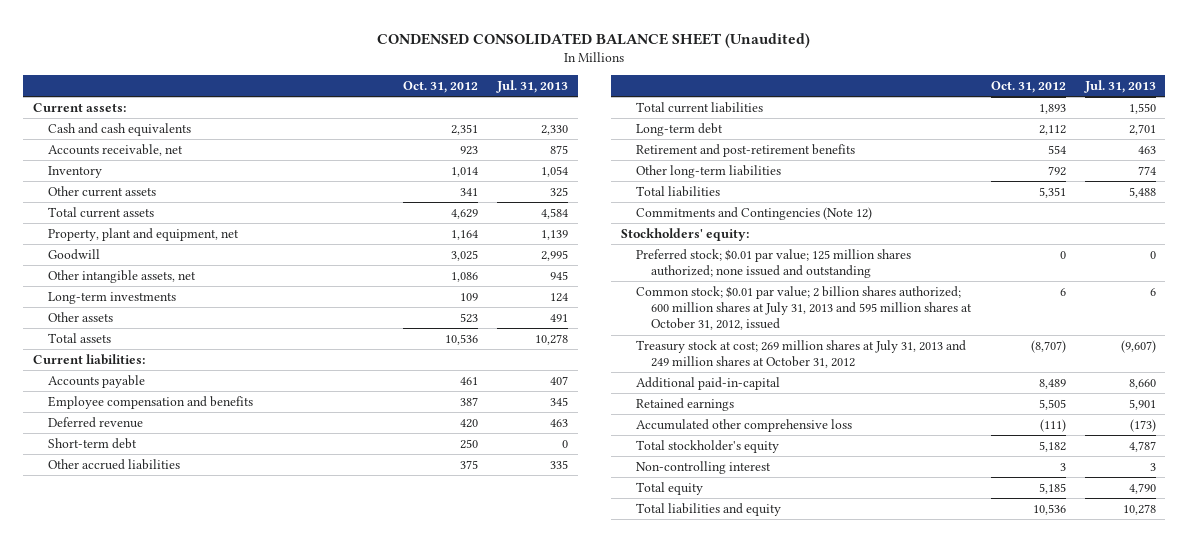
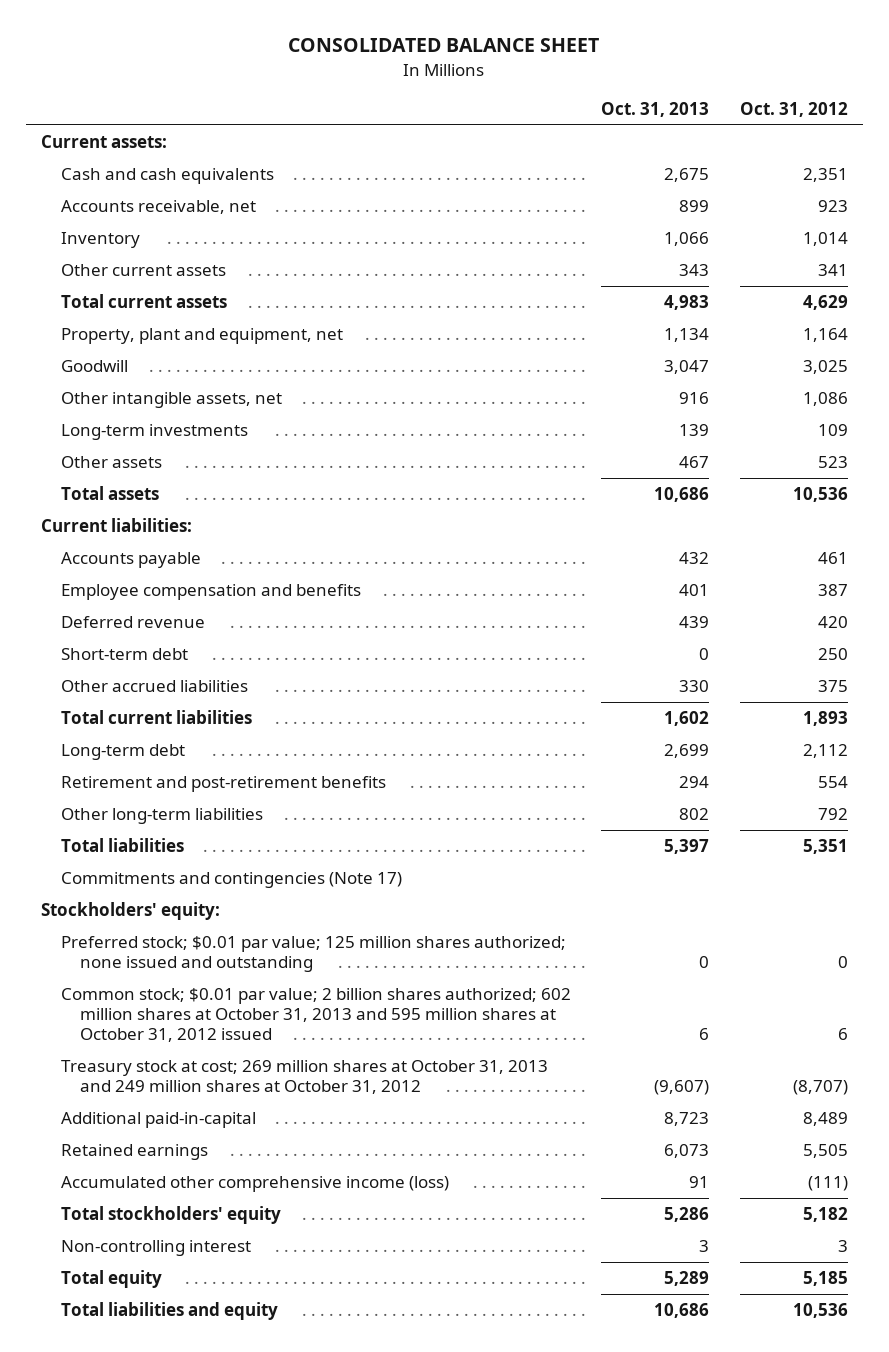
[377,33,811,49] CONDENSED CONSOLIDATED BALANCE SHEET (Unaudited) -> [288,38,600,53] CONSOLIDATED BALANCE SHEET
[496,80,569,94] Jul. 31, 2013 -> none
none -> [601,101,710,117] Oct. 31, 2013
[635,206,872,220] Commitments and Contingencies (Note 12) -> [60,872,402,889] Commitments and contingencies (Note 17)
[635,285,973,331] Common stock; $0.01 par value; 2 billion shares authorized; 600 million shares at July 31, 2013 and 595 million shares at October 31, 2012, issued -> [60,988,571,1043] Common stock; $0.01 par value; 2 billion shares authorized; 602 million shares at October 31, 2013 and 595 million shares at October 31, 2012 issued
[635,339,966,369] Treasury stock at cost; 269 million shares at July 31, 2013 and 249 million shares at October 31, 2012 -> [60,1060,548,1095] Treasury stock at cost; 269 million shares at October 31, 2013 and 249 million shares at October 31, 2012
[635,418,852,432] Accumulated other comprehensive loss -> [60,1176,449,1193] Accumulated other comprehensive income (loss)
[635,439,779,453] Total stockholder's equity -> [60,1206,281,1225] Total stockholders' equity

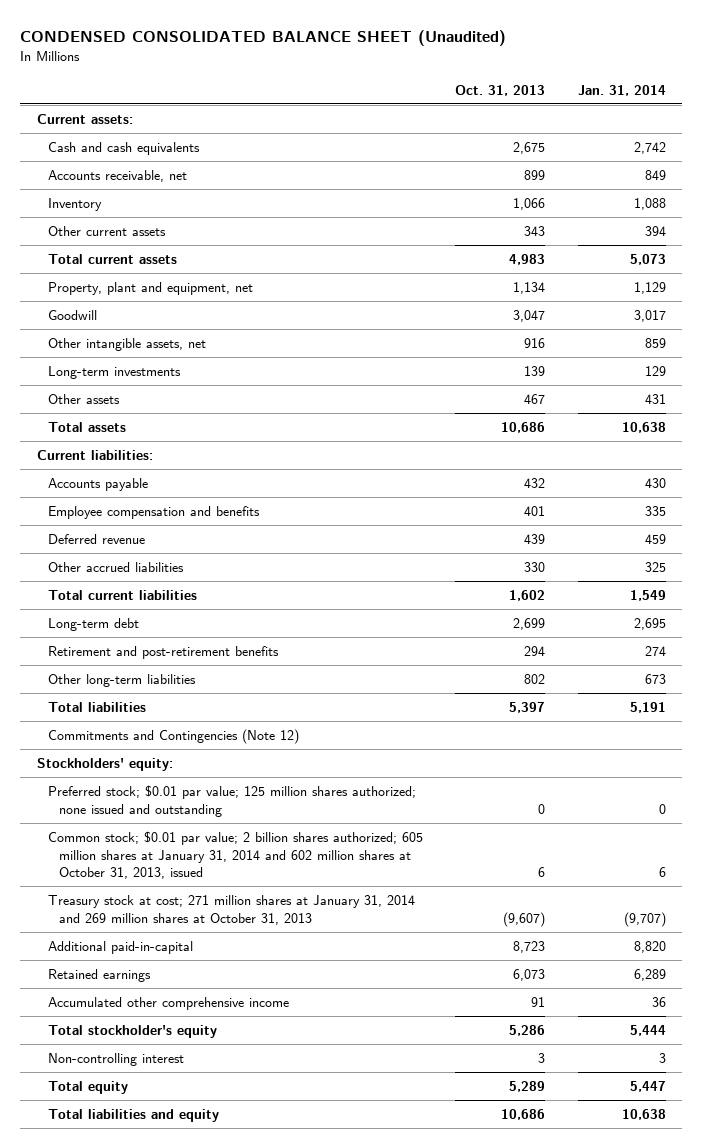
[288,38,600,53] CONSOLIDATED BALANCE SHEET -> [20,30,507,47] CONDENSED CONSOLIDATED BALANCE SHEET (Unaudited)
[739,101,848,117] Oct. 31, 2012 -> none
none -> [577,84,666,96] Jan. 31, 2014
[60,648,188,661] Short-term debt -> none
[60,872,402,889] Commitments and contingencies (Note 17) -> [47,729,299,745] Commitments and Contingencies (Note 12)
[60,988,571,1043] Common stock; $0.01 par value; 2 billion shares authorized; 602 million shares at October 31, 2013 and 595 million shares at October 31, 2012 issued -> [47,831,423,880] Common stock; $0.01 par value; 2 billion shares authorized; 605 million shares at January 31, 2014 and 602 million shares at October 31, 2013, issued
[60,1060,548,1095] Treasury stock at cost; 269 million shares at October 31, 2013 and 249 million shares at October 31, 2012 -> [47,895,415,925] Treasury stock at cost; 271 million shares at January 31, 2014 and 269 million shares at October 31, 2013
[60,1176,449,1193] Accumulated other comprehensive income (loss) -> [47,997,289,1011] Accumulated other comprehensive income
[60,1206,281,1225] Total stockholders' equity -> [47,1025,217,1039] Total stockholder's equity

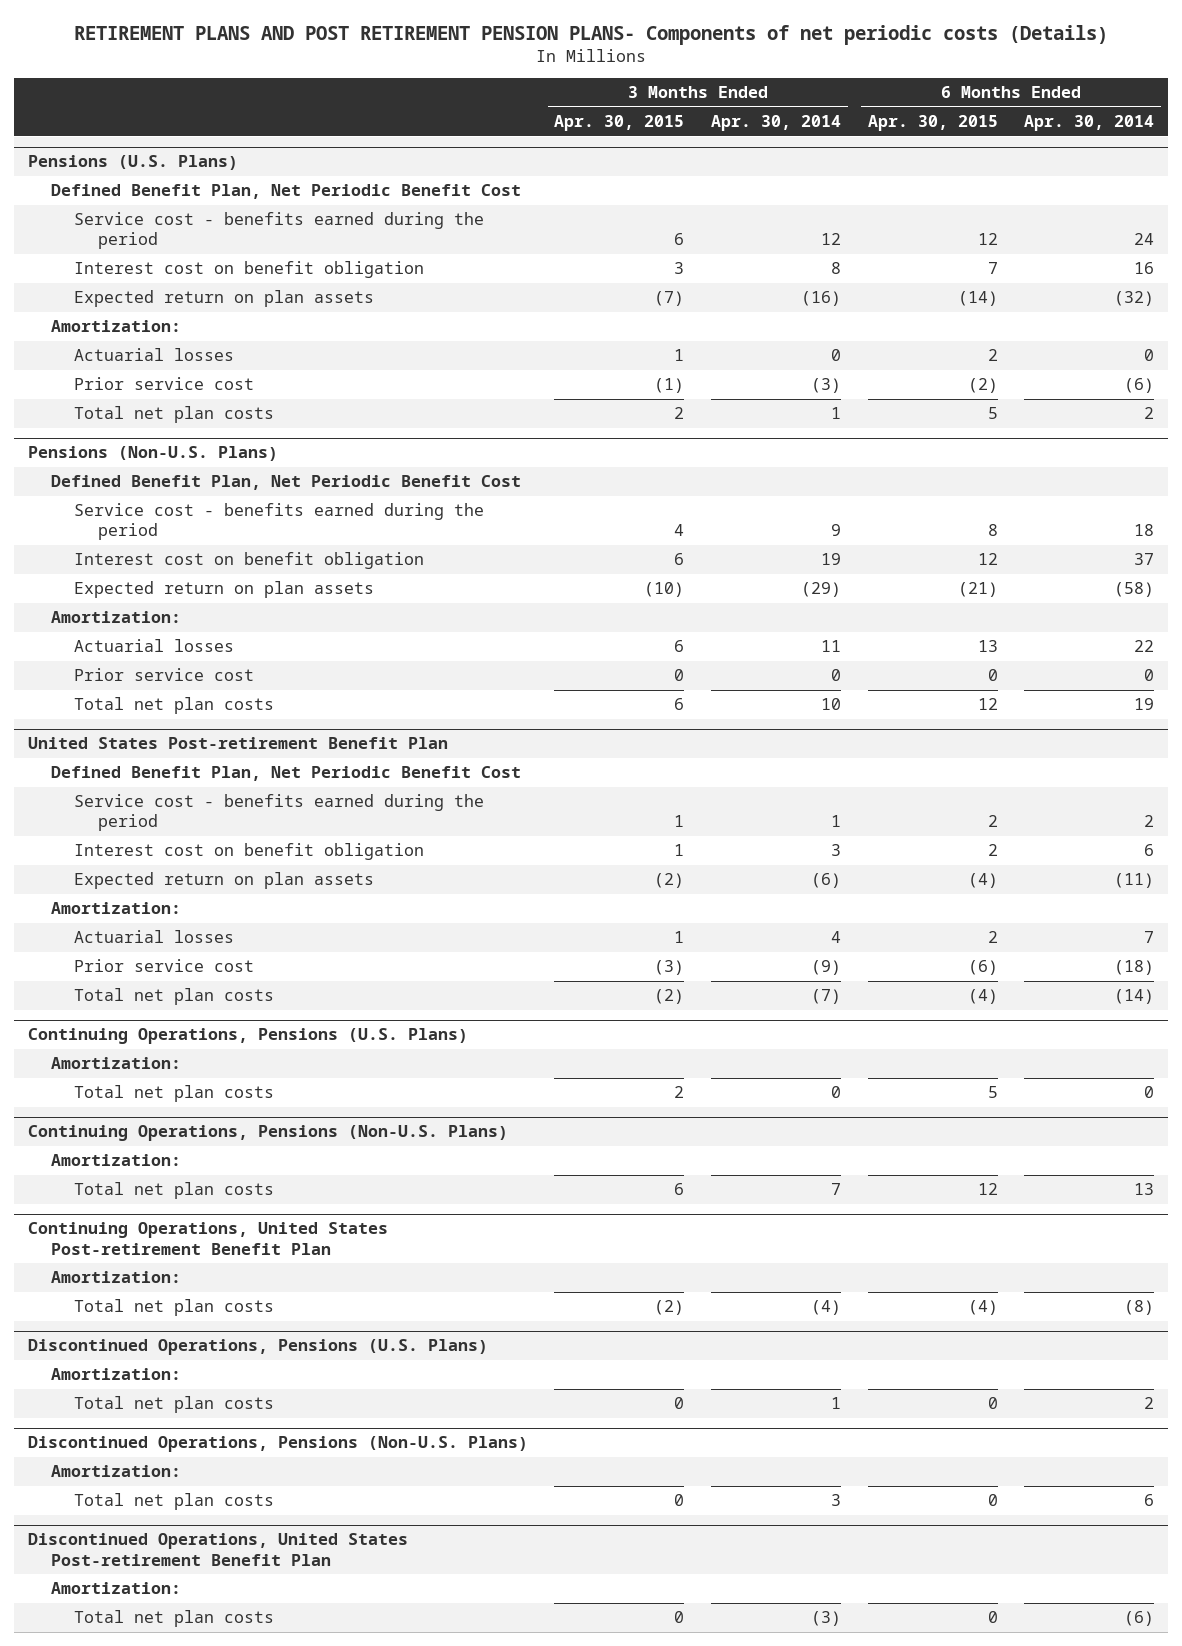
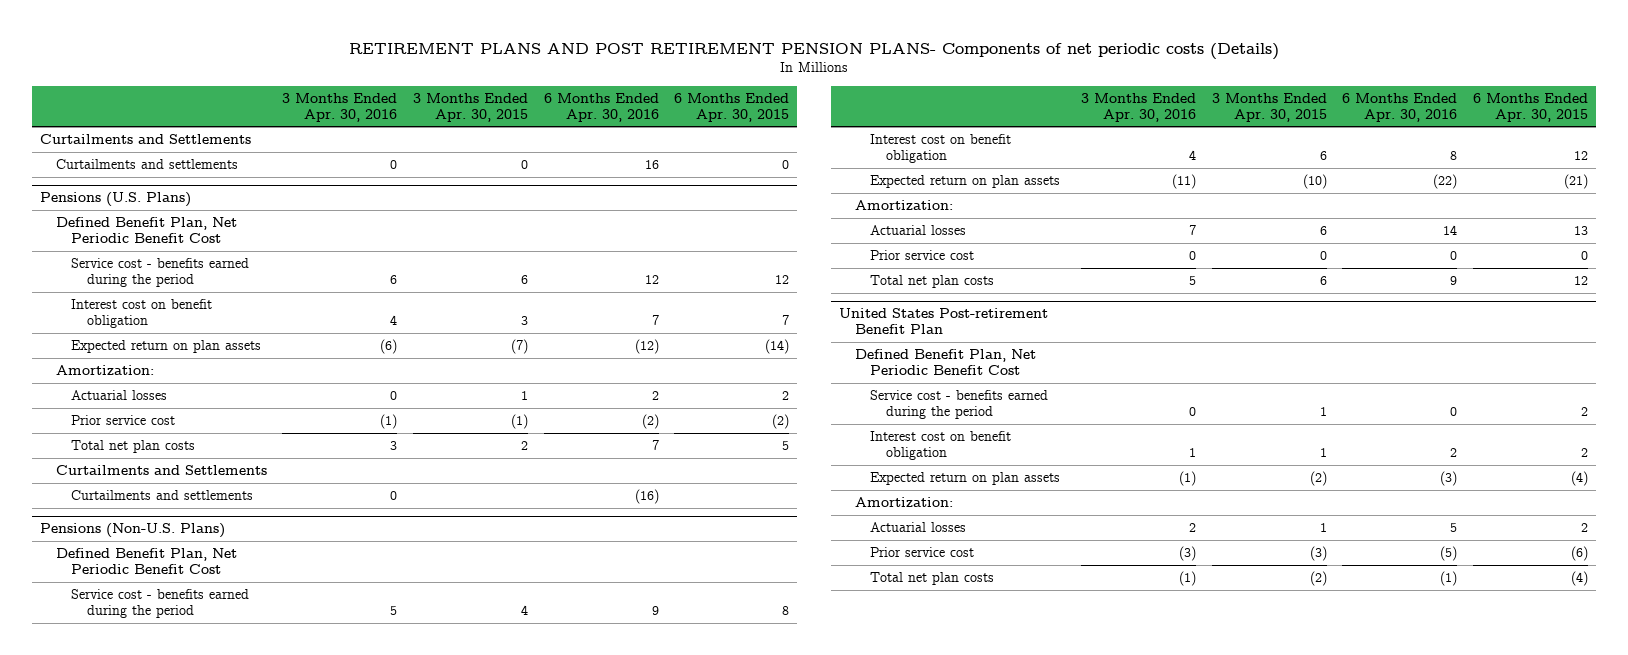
[710,115,841,132] Apr. 30, 2014 -> none
[1024,115,1155,132] Apr. 30, 2014 -> none
none -> [282,92,398,122] 3 Months Ended Apr. 30, 2016
none -> [543,92,659,122] 6 Months Ended Apr. 30, 2016
none -> [40,134,252,145] Curtailments and Settlements
none -> [55,159,238,170] Curtailments and settlements
none -> [55,465,267,476] Curtailments and Settlements
none -> [71,490,254,501] Curtailments and settlements
[27,1028,468,1045] Continuing Operations, Pensions (U.S. Plans) -> none
[50,1057,181,1070] Amortization: -> none
[74,1085,275,1103] Total net plan costs -> none
[27,1125,508,1142] Continuing Operations, Pensions (Non-U.S. Plans) -> none
[50,1154,181,1167] Amortization: -> none
[74,1182,275,1200] Total net plan costs -> none
[27,1222,388,1255] Continuing Operations, United States Post-retirement Benefit Plan -> none
[50,1271,181,1284] Amortization: -> none
[74,1299,275,1317] Total net plan costs -> none
[27,1339,488,1356] Discontinued Operations, Pensions (U.S. Plans) -> none
[50,1368,181,1381] Amortization: -> none
[74,1396,275,1414] Total net plan costs -> none
[27,1436,528,1453] Discontinued Operations, Pensions (Non-U.S. Plans) -> none
[50,1465,181,1478] Amortization: -> none
[74,1493,275,1511] Total net plan costs -> none
[27,1533,408,1566] Discontinued Operations, United States Post-retirement Benefit Plan -> none
[50,1582,181,1595] Amortization: -> none
[74,1610,275,1628] Total net plan costs -> none

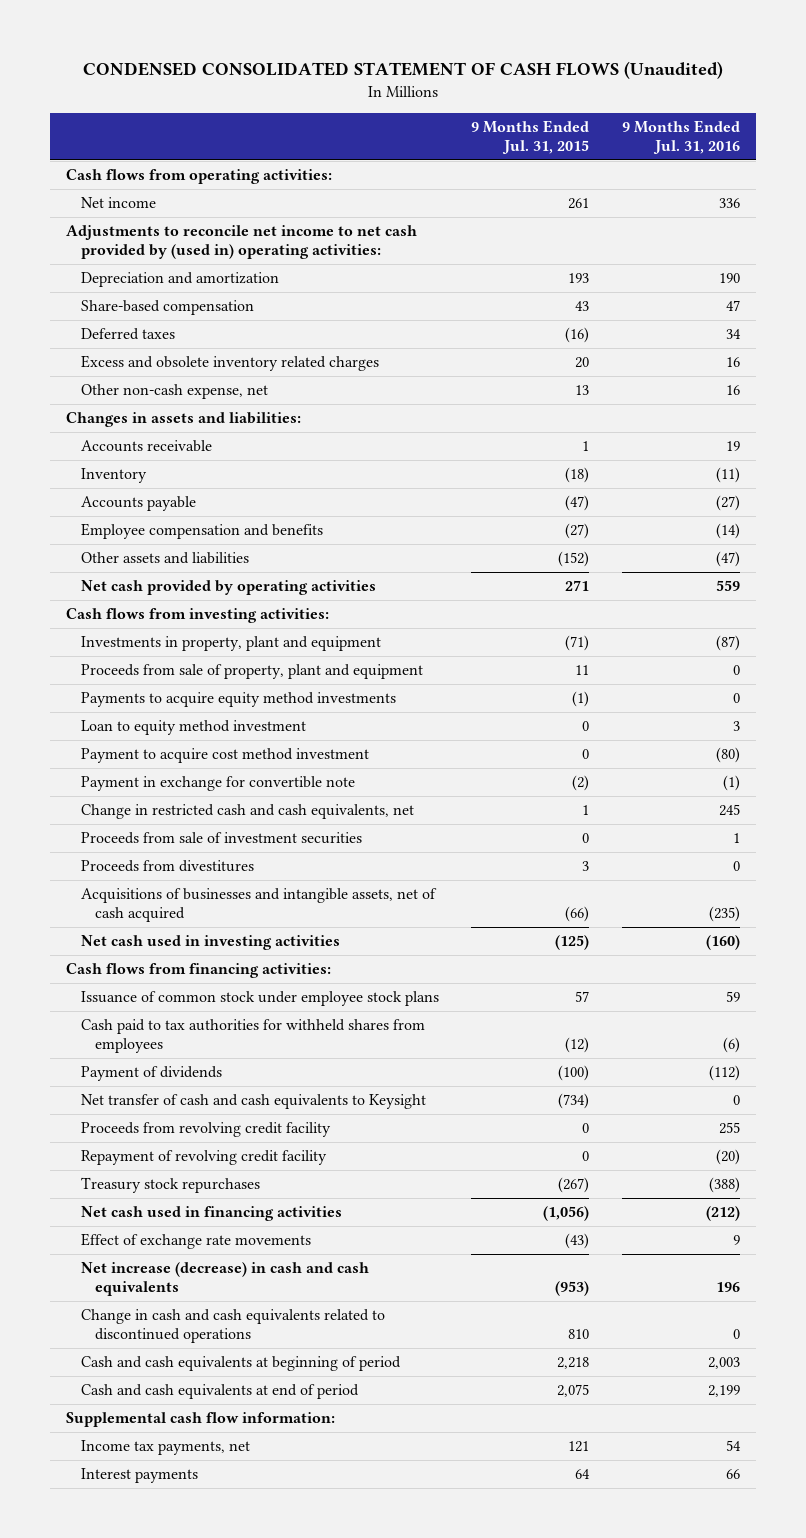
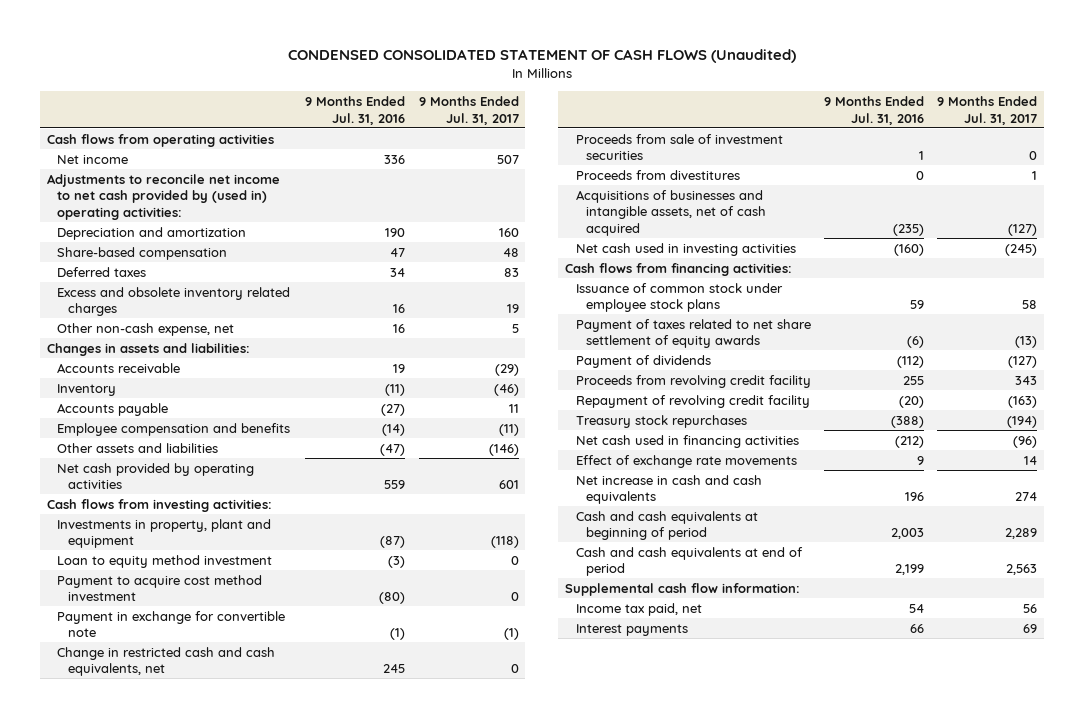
[471,120,590,155] 9 Months Ended Jul. 31, 2015 -> none
none -> [418,96,519,125] 9 Months Ended Jul. 31, 2017
[66,169,333,185] Cash flows from operating activities: -> [46,133,274,147] Cash flows from operating activities
[80,664,423,680] Proceeds from sale of property, plant and equipment -> none
[80,692,396,708] Payments to acquire equity method investments -> none
[732,721,740,732] 3 -> [388,555,406,568] (3)
[80,1019,425,1053] Cash paid to tax authorities for withheld shares from employees -> [575,318,811,349] Payment of taxes related to net share settlement of equity awards
[80,1094,426,1110] Net transfer of cash and cash equivalents to Keysight -> none
[80,1309,385,1343] Change in cash and cash equivalents related to discontinued operations -> none
[80,1262,369,1296] Net increase (decrease) in cash and cash equivalents -> [575,474,762,505] Net increase in cash and cash equivalents
[80,1440,250,1456] Income tax payments, net -> [575,602,702,616] Income tax paid, net

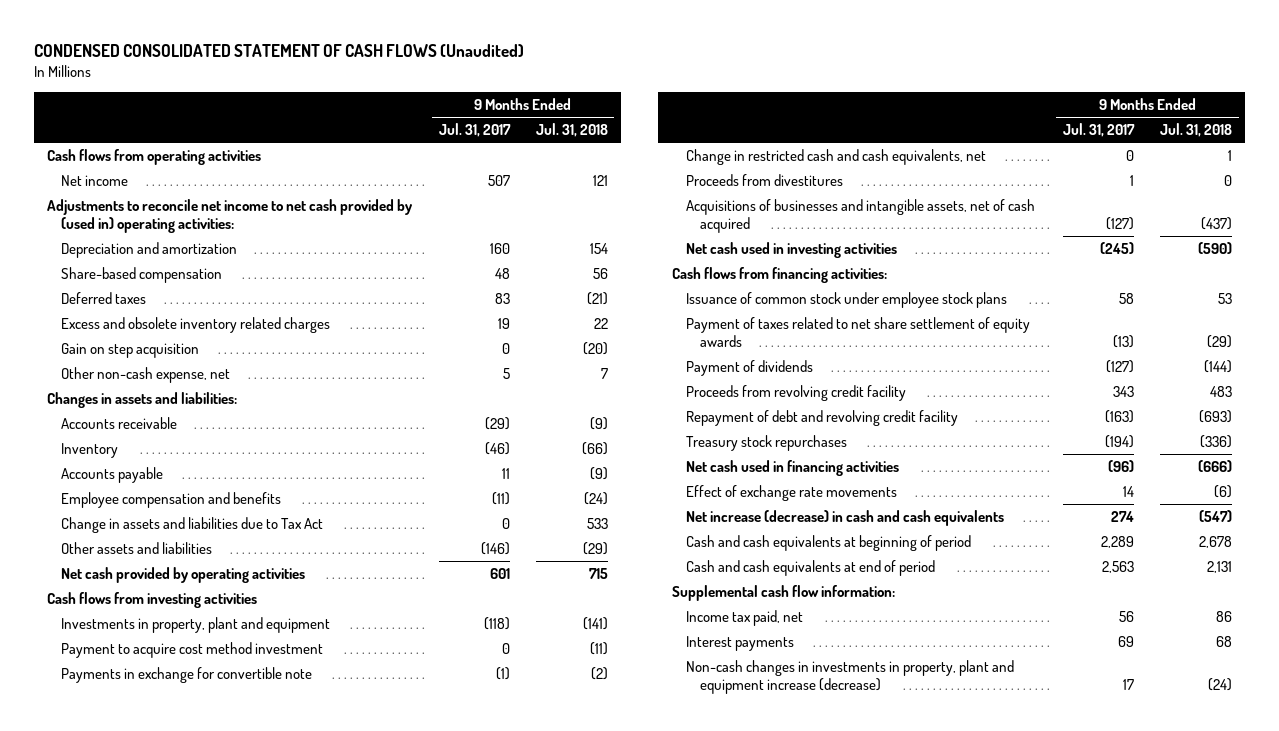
[305,96,406,125] 9 Months Ended Jul. 31, 2016 -> none
none -> [535,123,608,138] Jul. 31, 2018
none -> [61,342,200,358] Gain on step acquisition
none -> [61,516,324,533] Change in assets and liabilities due to Tax Act
[46,498,272,512] Cash flows from investing activities: -> [47,591,258,608] Cash flows from investing activities
[57,554,273,568] Loan to equity method investment -> none
[57,610,286,638] Payment in exchange for convertible note -> [61,666,313,683] Payments in exchange for convertible note
[575,133,783,161] Proceeds from sale of investment securities -> none
[575,394,810,408] Repayment of revolving credit facility -> [685,409,958,426] Repayment of debt and revolving credit facility
[575,474,762,505] Net increase in cash and cash equivalents -> [685,509,1004,526] Net increase (decrease) in cash and cash equivalents
none -> [685,659,1014,694] Non-cash changes in investments in property, plant and equipment increase (decrease)

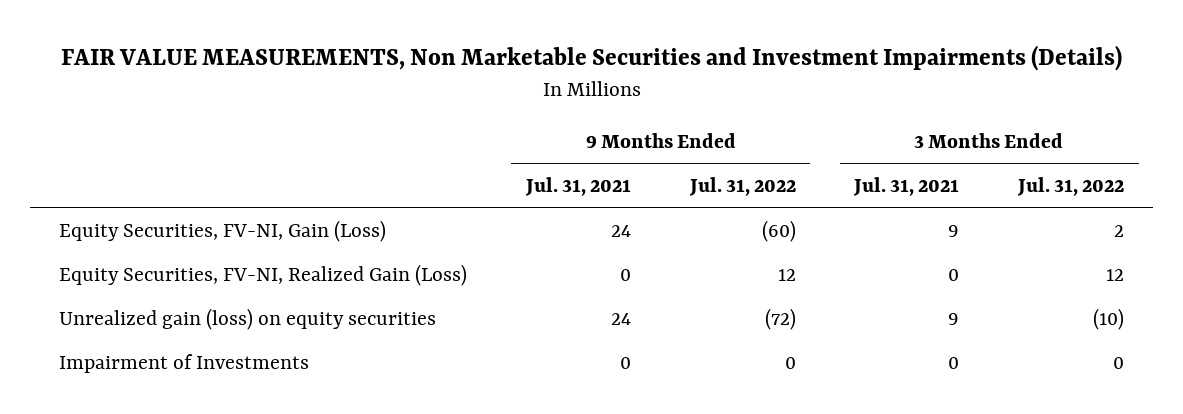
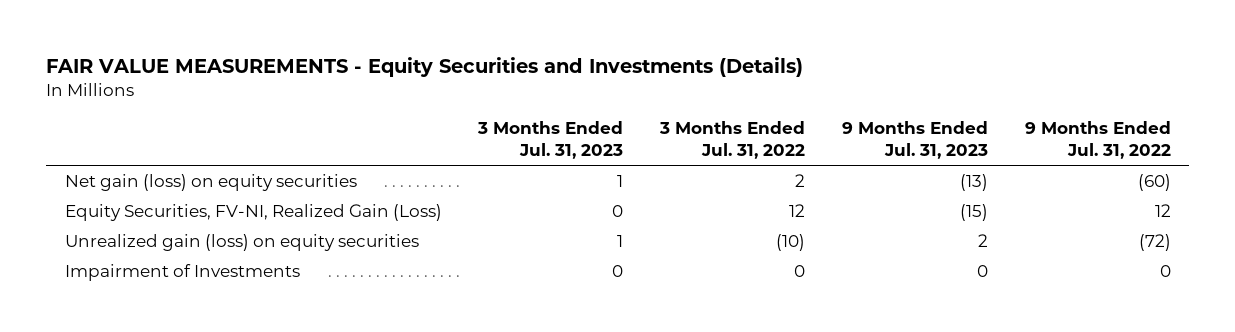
[60,45,1122,72] FAIR VALUE MEASUREMENTS, Non Marketable Securities and Investment Impairments (Details) -> [46,56,804,77] FAIR VALUE MEASUREMENTS - Equity Securities and Investments (Details)
[524,176,631,196] Jul. 31, 2021 -> none
[853,176,960,196] Jul. 31, 2021 -> none
none -> [477,121,624,159] 3 Months Ended Jul. 31, 2023
none -> [841,121,988,159] 9 Months Ended Jul. 31, 2023
[59,219,387,242] Equity Securities, FV-NI, Gain (Loss) -> [64,174,357,192] Net gain (loss) on equity securities

